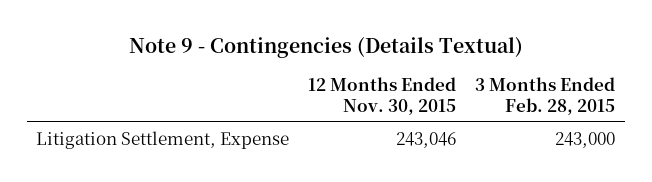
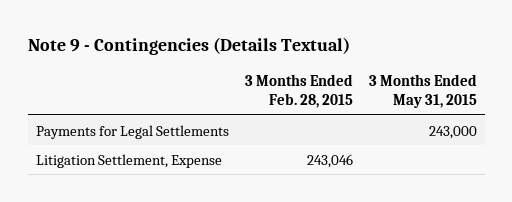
[308,77,457,116] 12 Months Ended Nov. 30, 2015 -> none
none -> [368,74,477,109] 3 Months Ended May 31, 2015
none -> [35,124,229,139] Payments for Legal Settlements
[555,131,616,148] 243,000 -> [306,153,353,168] 243,046

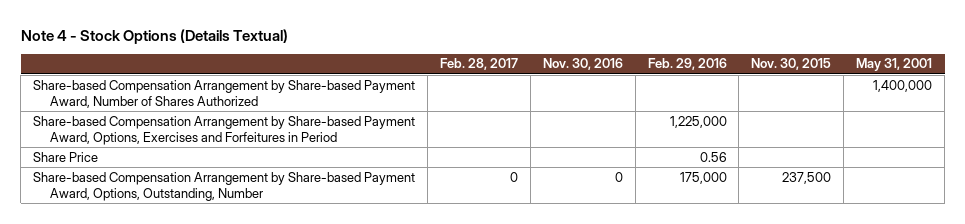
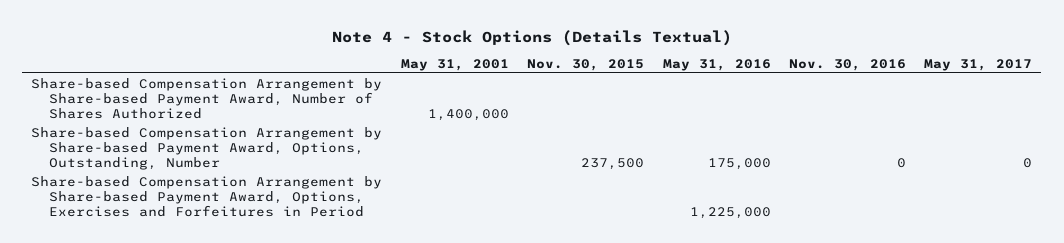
[440,58,519,71] Feb. 28, 2017 -> none
[647,58,727,71] Feb. 29, 2016 -> none
none -> [662,58,771,71] May 31, 2016
none -> [924,58,1033,71] May 31, 2017
[33,151,99,162] Share Price -> none
[33,115,416,146] Share-based Compensation Arrangement by Share-based Payment Award, Options, Exercises and Forfeitures in Period -> [31,175,383,217] Share-based Compensation Arrangement by Share-based Payment Award, Options, Exercises and Forfeitures in Period

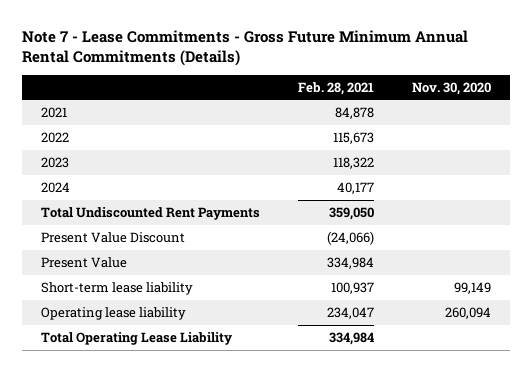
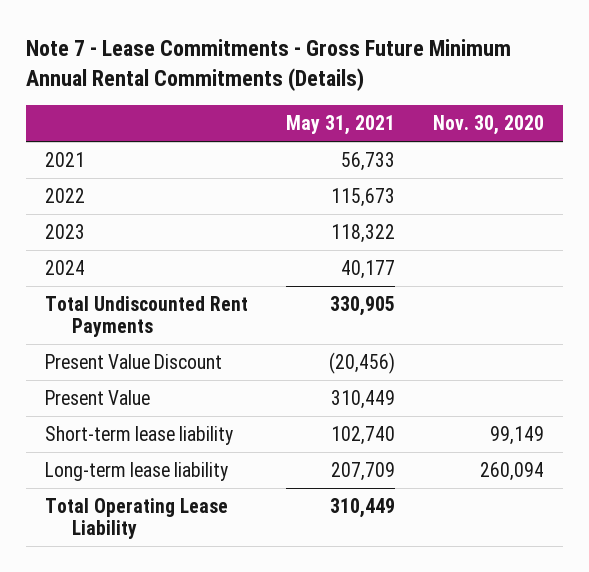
[297,81,374,95] Feb. 28, 2021 -> none
none -> [286,115,396,136] May 31, 2021
[40,306,186,320] Operating lease liability -> [45,461,229,481] Long-term lease liability

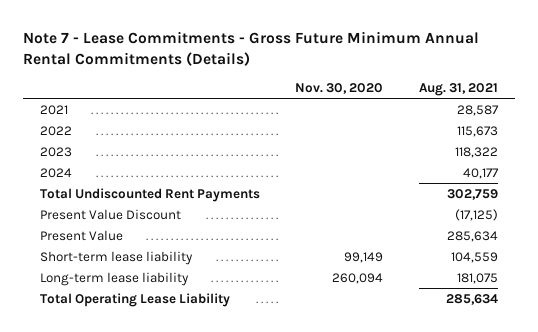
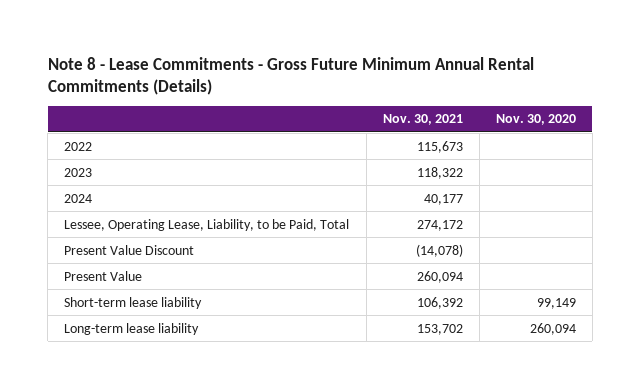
[22,31,479,66] Note 7 - Lease Commitments - Gross Future Minimum Annual Rental Commitments (Details) -> [47,56,534,95] Note 8 - Lease Commitments - Gross Future Minimum Annual Rental Commitments (Details)
[418,82,498,96] Aug. 31, 2021 -> none
none -> [382,114,463,126] Nov. 30, 2021
[40,104,69,115] 2021 -> none
[40,187,261,202] Total Undiscounted Rent Payments -> [64,218,350,231] Lessee, Operating Lease, Liability, to be Paid, Total
[40,292,231,307] Total Operating Lease Liability -> none

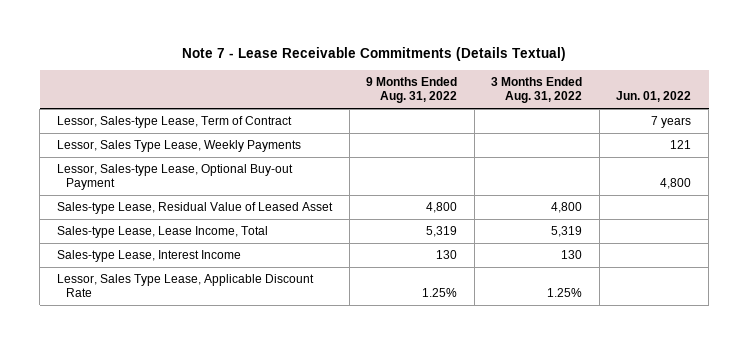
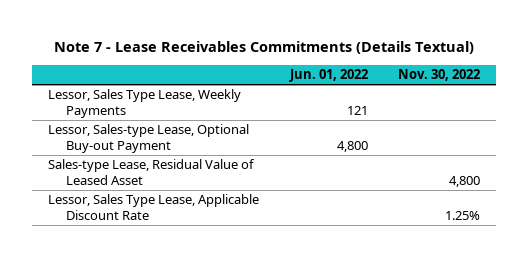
[182,47,567,62] Note 7 - Lease Receivable Commitments (Details Textual) -> [54,41,475,55] Note 7 - Lease Receivables Commitments (Details Textual)
[366,77,458,104] 9 Months Ended Aug. 31, 2022 -> none
[491,77,583,104] 3 Months Ended Aug. 31, 2022 -> none
none -> [398,69,481,82] Nov. 30, 2022
[56,115,292,128] Lessor, Sales-type Lease, Term of Contract -> none
[56,225,268,238] Sales-type Lease, Lease Income, Total -> none
[56,249,241,262] Sales-type Lease, Interest Income -> none

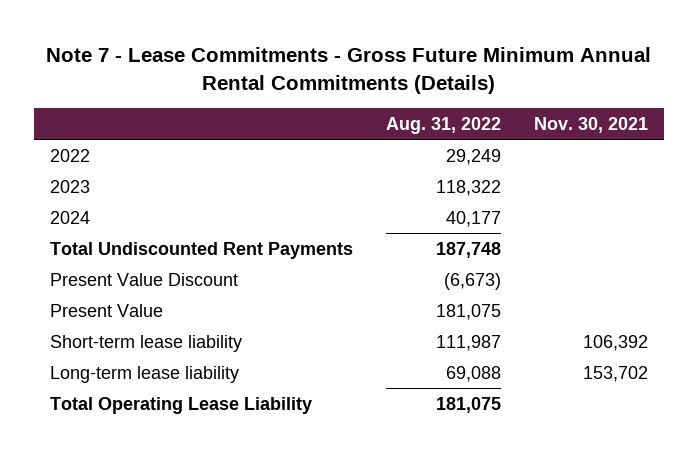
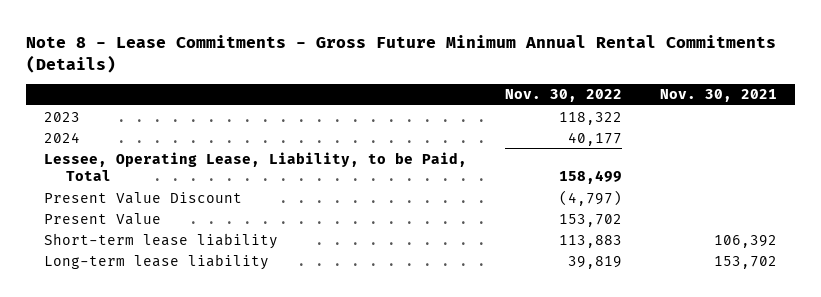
[45,47,651,94] Note 7 - Lease Commitments - Gross Future Minimum Annual Rental Commitments (Details) -> [25,34,776,73] Note 8 - Lease Commitments - Gross Future Minimum Annual Rental Commitments (Details)
[385,116,501,134] Aug. 31, 2022 -> none
none -> [504,89,622,103] Nov. 30, 2022
[50,148,91,162] 2022 -> none
[50,241,354,259] Total Undiscounted Rent Payments -> [44,151,468,182] Lessee, Operating Lease, Liability, to be Paid, Total
[50,396,313,414] Total Operating Lease Liability -> none

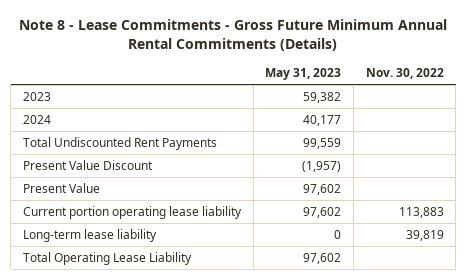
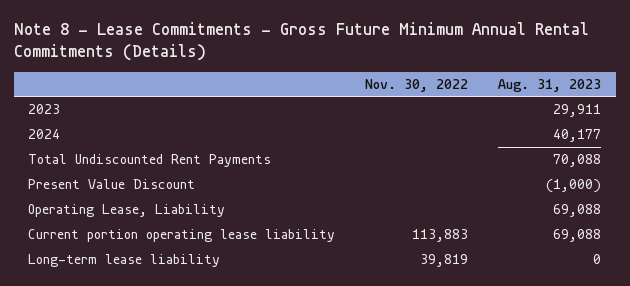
[265,67,342,80] May 31, 2023 -> none
none -> [498,78,602,92] Aug. 31, 2023
[22,183,100,194] Present Value -> [28,204,226,218] Operating Lease, Liability
[22,252,192,266] Total Operating Lease Liability -> none

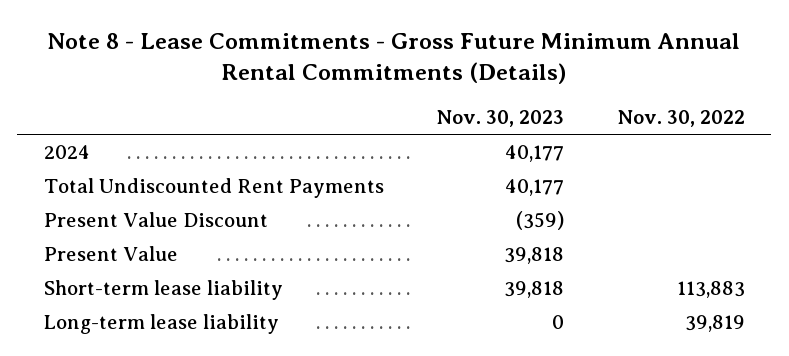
[498,78,602,92] Aug. 31, 2023 -> none
none -> [436,110,565,128] Nov. 30, 2023
[28,104,61,115] 2023 -> none
[28,204,226,218] Operating Lease, Liability -> [43,245,178,261] Present Value
[28,229,336,243] Current portion operating lease liability -> [43,279,283,300] Short-term lease liability

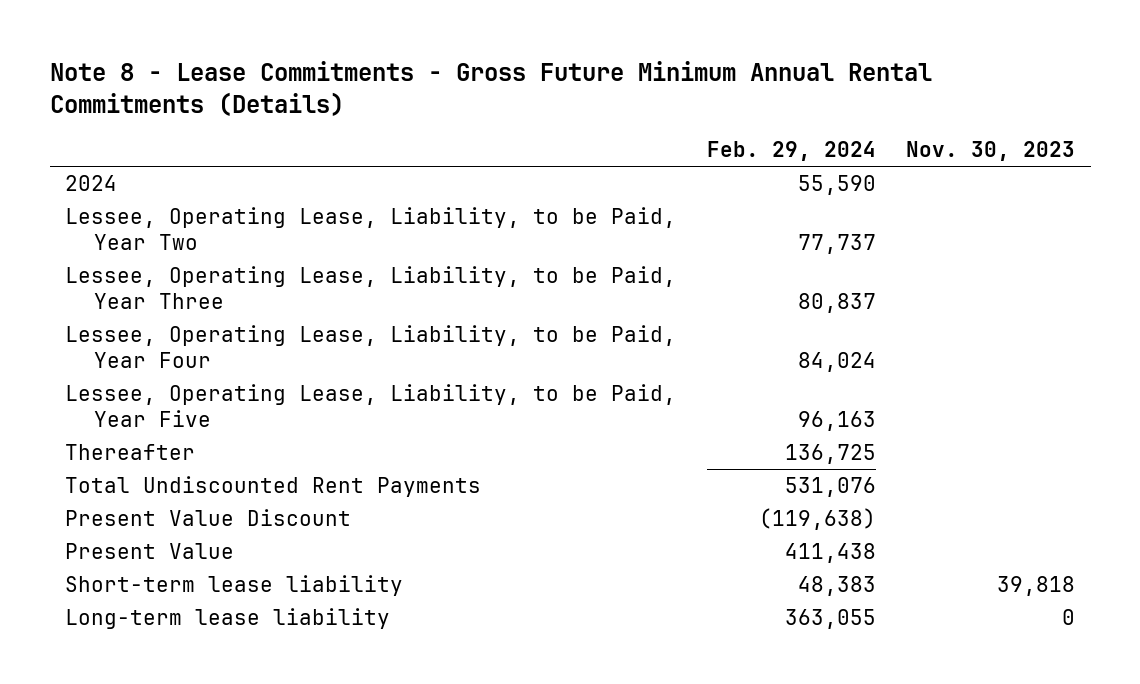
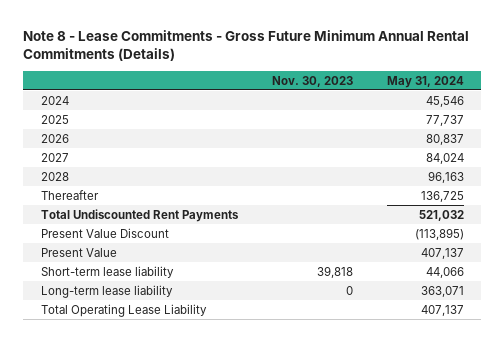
[706,141,876,162] Feb. 29, 2024 -> none
none -> [386,75,464,88] May 31, 2024
[64,206,676,250] Lessee, Operating Lease, Liability, to be Paid, Year Two -> [40,114,69,124] 2025
[64,265,676,309] Lessee, Operating Lease, Liability, to be Paid, Year Three -> [40,133,69,143] 2026
[64,324,676,368] Lessee, Operating Lease, Liability, to be Paid, Year Four -> [40,152,69,162] 2027
[64,383,676,427] Lessee, Operating Lease, Liability, to be Paid, Year Five -> [40,171,69,181] 2028
none -> [40,303,207,317] Total Operating Lease Liability

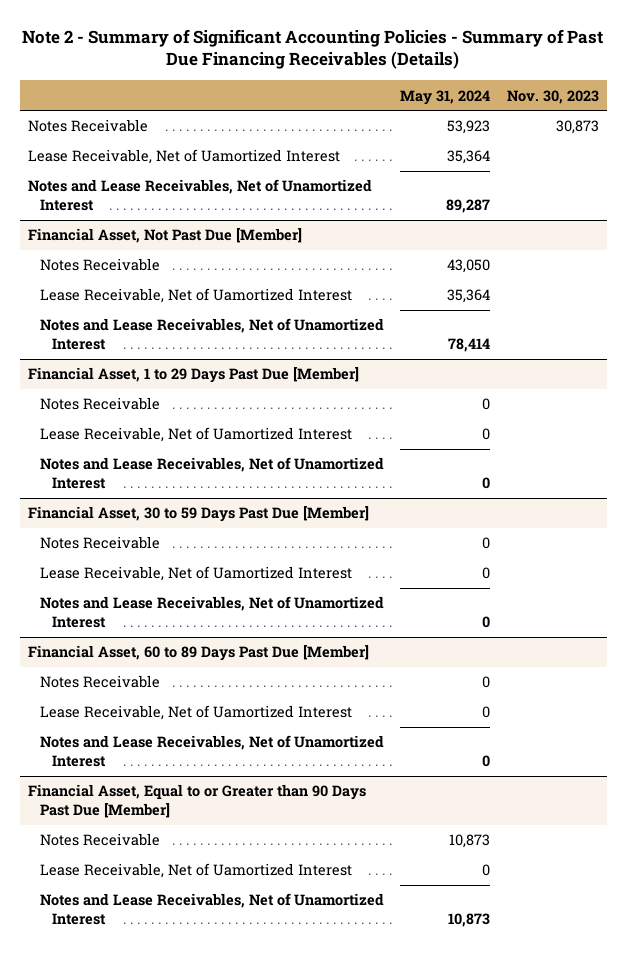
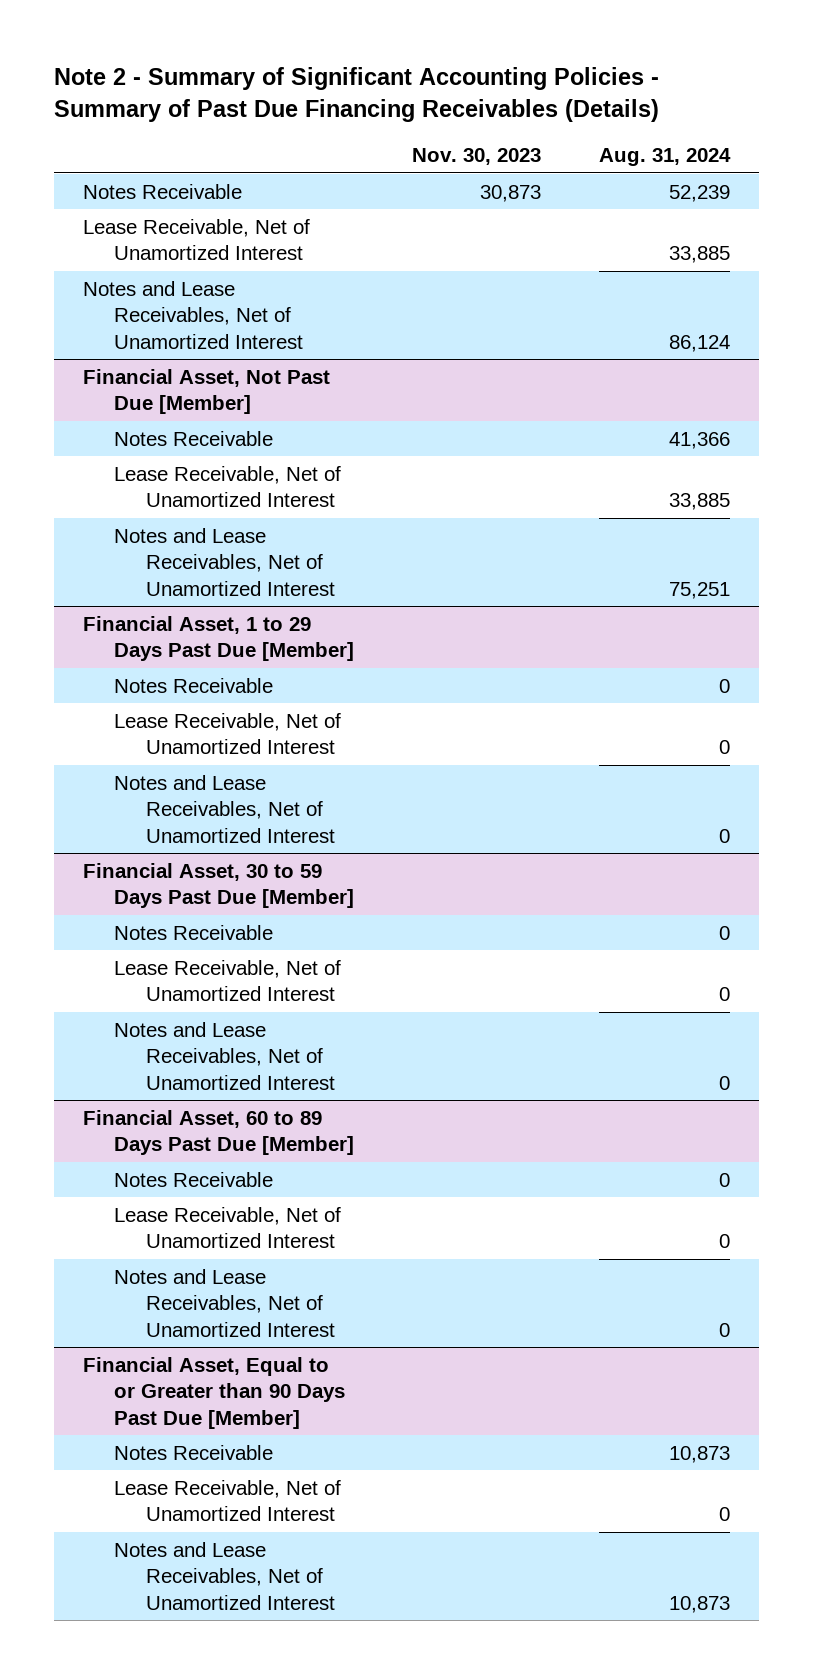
[400,89,491,105] May 31, 2024 -> none
none -> [598,148,731,167] Aug. 31, 2024
[27,149,340,165] Lease Receivable, Net of Uamortized Interest -> [82,218,310,261] Lease Receivable, Net of Unamortized Interest
[39,288,352,304] Lease Receivable, Net of Uamortized Interest -> [114,465,342,508] Lease Receivable, Net of Unamortized Interest
[39,427,352,443] Lease Receivable, Net of Uamortized Interest -> [114,712,342,755] Lease Receivable, Net of Unamortized Interest
[39,566,352,582] Lease Receivable, Net of Uamortized Interest -> [114,959,342,1002] Lease Receivable, Net of Unamortized Interest
[39,705,352,721] Lease Receivable, Net of Uamortized Interest -> [114,1206,342,1249] Lease Receivable, Net of Unamortized Interest
[39,863,352,879] Lease Receivable, Net of Uamortized Interest -> [114,1479,342,1522] Lease Receivable, Net of Unamortized Interest

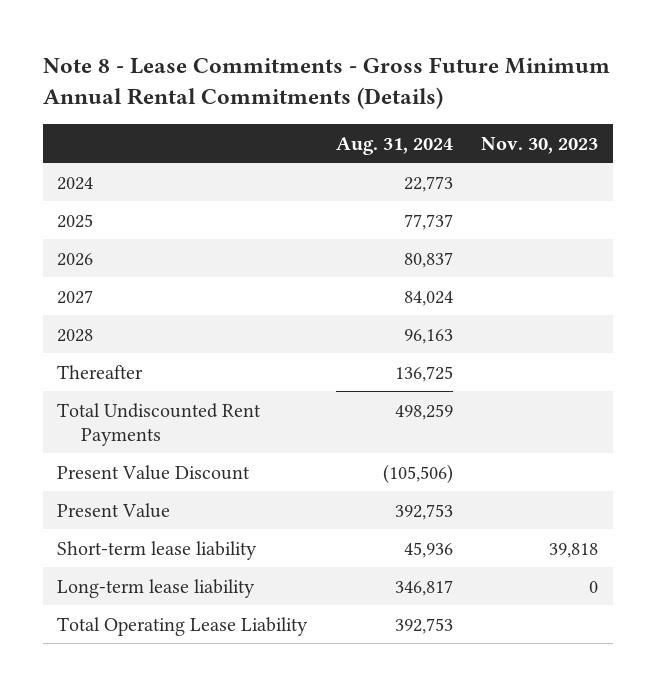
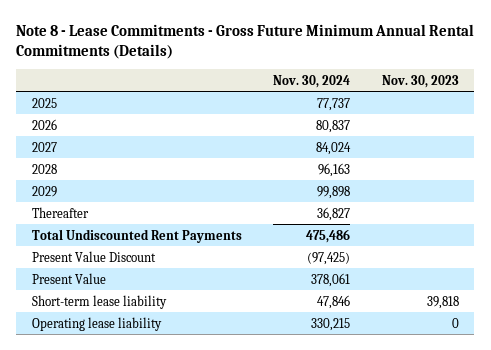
[335,136,453,155] Aug. 31, 2024 -> none
none -> [273,74,351,88] Nov. 30, 2024
[56,176,93,190] 2024 -> none
none -> [31,185,57,197] 2029
[56,616,308,636] Total Operating Lease Liability -> none
[56,578,255,598] Long-term lease liability -> [31,316,162,331] Operating lease liability

